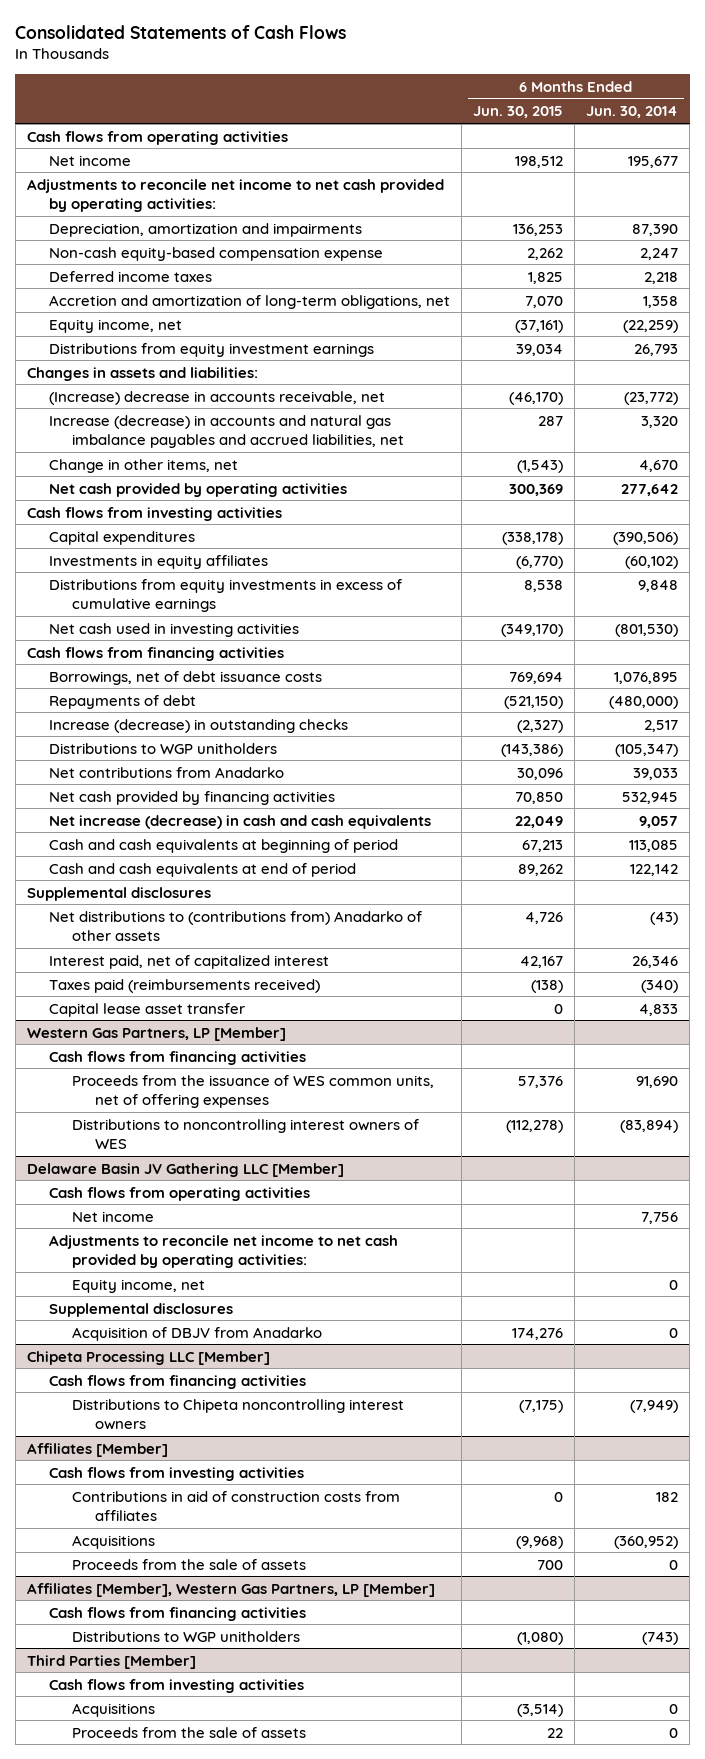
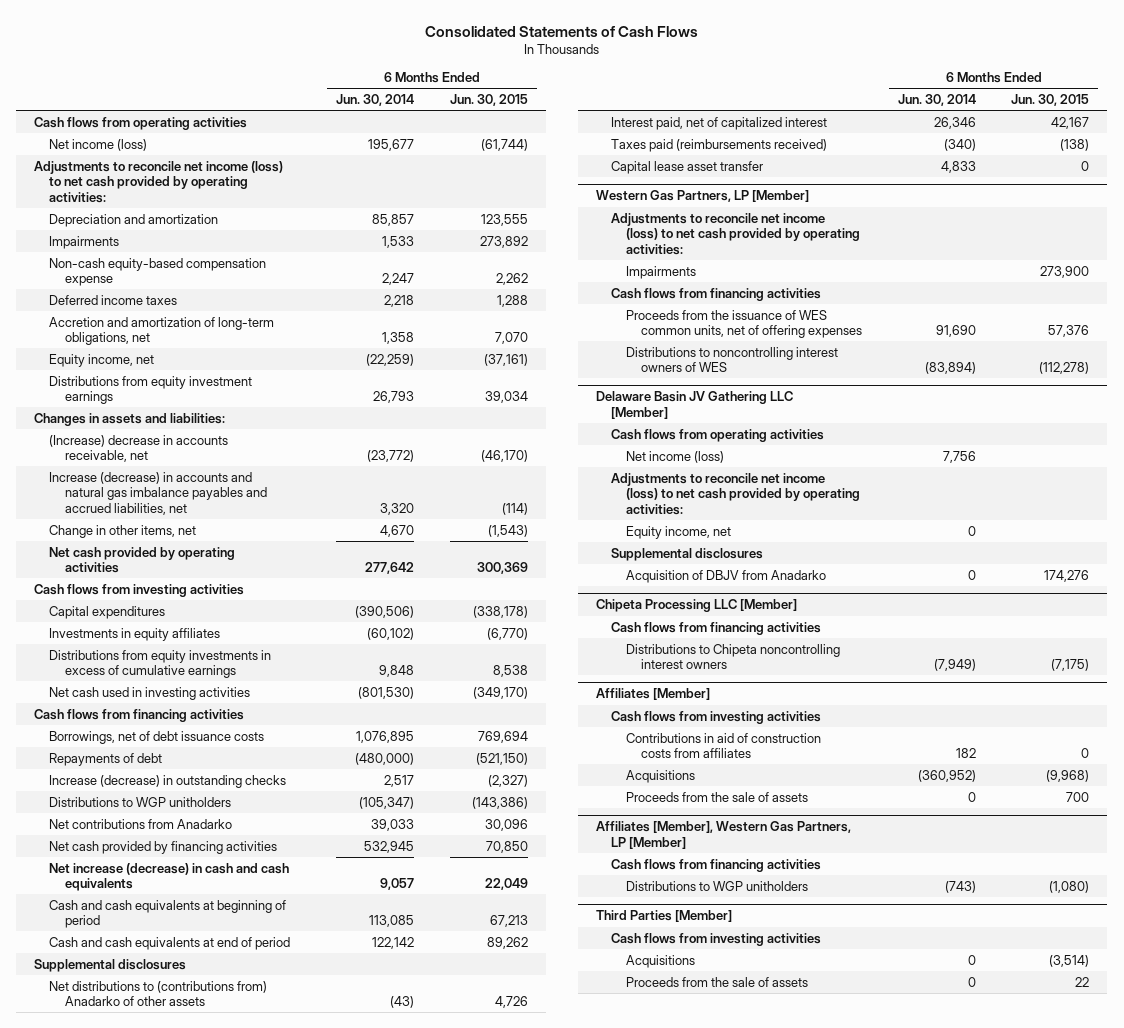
[49,154,132,166] Net income -> [49,138,148,151] Net income (loss)
[515,155,564,168] 198,512 -> [480,138,528,151] (61,744)
[26,178,444,212] Adjustments to reconcile net income to net cash provided by operating activities: -> [34,160,284,203] Adjustments to reconcile net income (loss) to net cash provided by operating activities:
[49,222,363,237] Depreciation, amortization and impairments -> [49,213,219,227] Depreciation and amortization
[513,223,564,236] 136,253 -> [480,213,528,226] 123,555
[632,223,679,236] 87,390 -> [372,213,415,226] 85,857
none -> [49,235,120,249] Impairments
[528,271,564,284] 1,825 -> [496,294,528,307] 1,288
[538,415,564,426] 287 -> [501,502,528,515] (114)
none -> [610,212,861,255] Adjustments to reconcile net income (loss) to net cash provided by operating activities:
none -> [626,265,697,279] Impairments
[72,1210,155,1222] Net income -> [626,450,725,463] Net income (loss)
[49,1234,399,1268] Adjustments to reconcile net income to net cash provided by operating activities: -> [610,472,861,515] Adjustments to reconcile net income (loss) to net cash provided by operating activities:

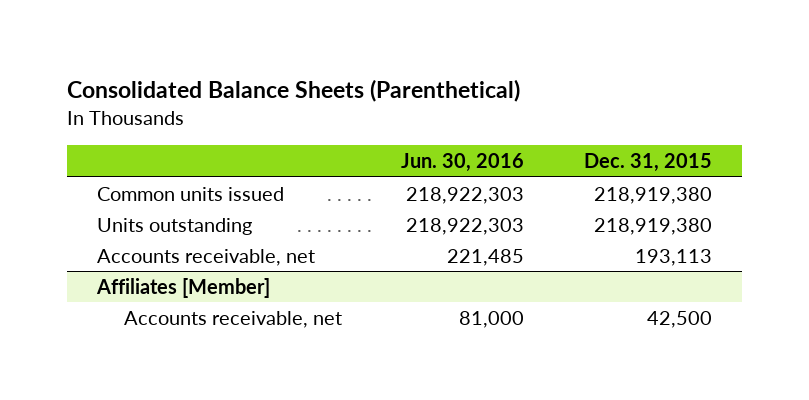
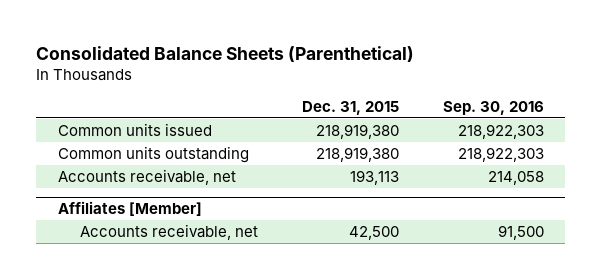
[401,153,525,173] Jun. 30, 2016 -> none
none -> [442,100,544,115] Sep. 30, 2016
[97,217,253,235] Units outstanding -> [58,145,250,163] Common units outstanding

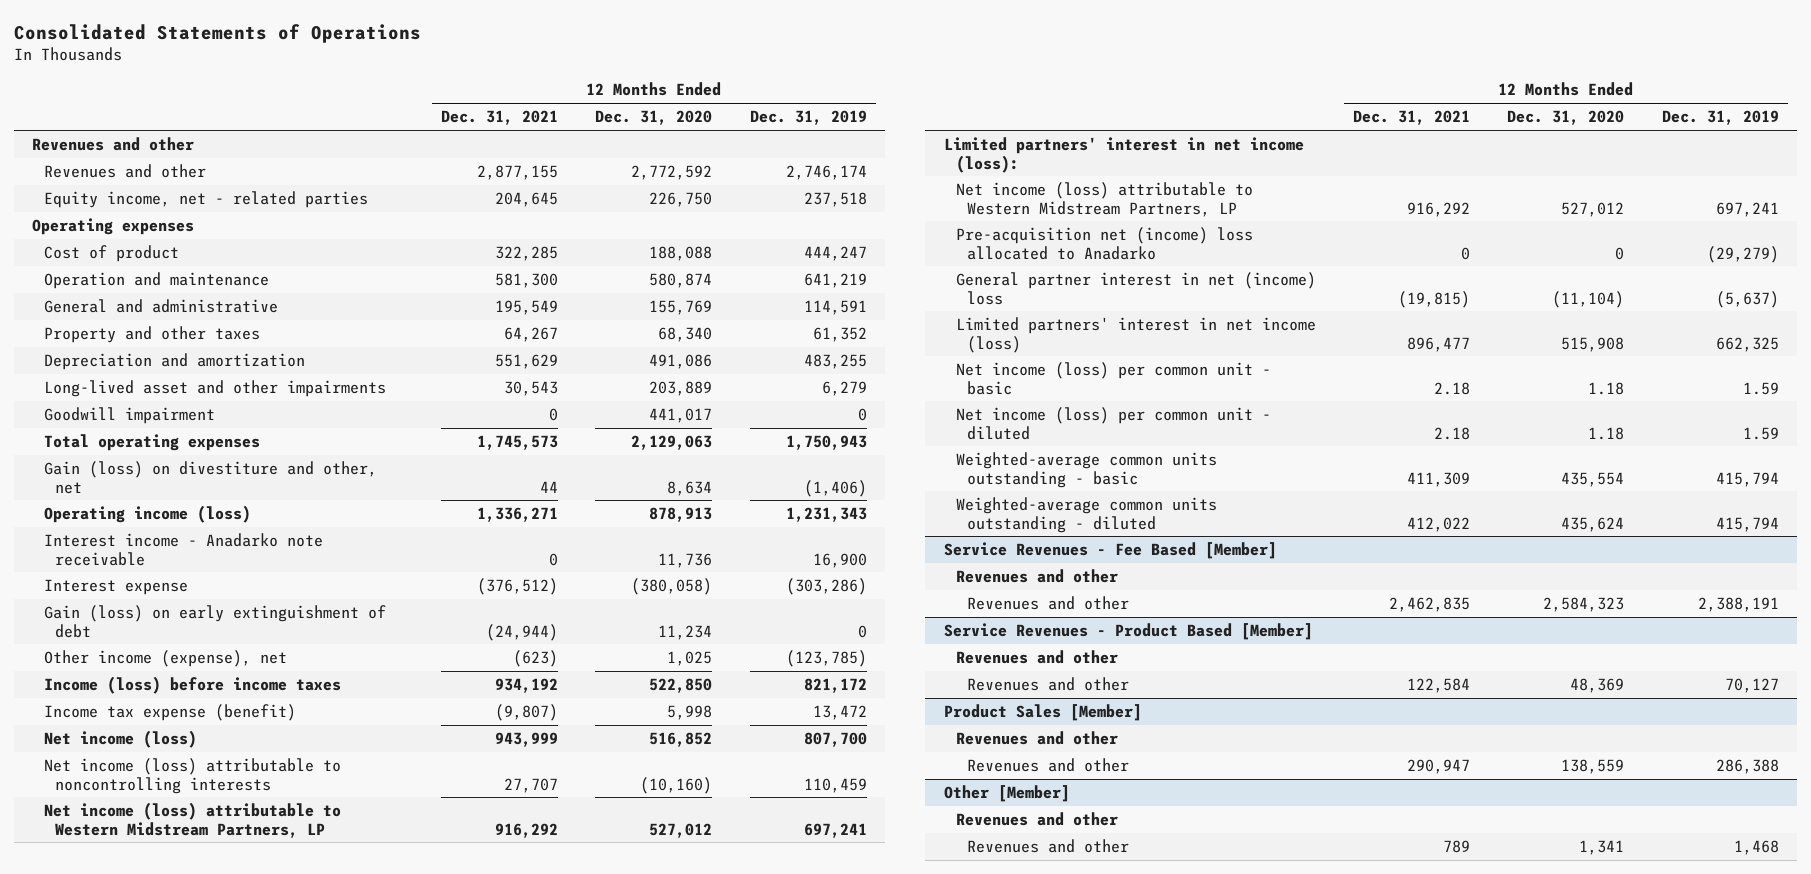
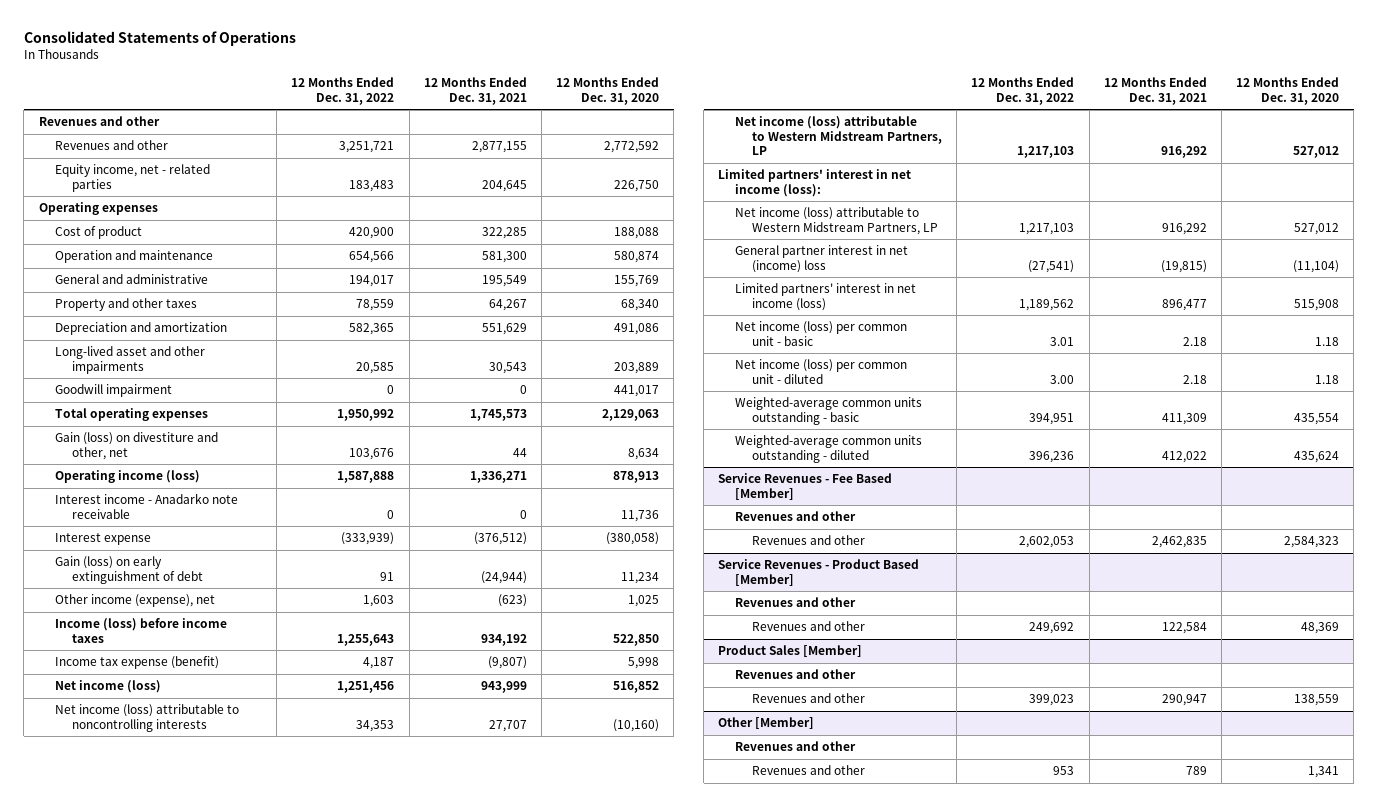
[749,110,867,126] Dec. 31, 2019 -> none
none -> [291,77,395,105] 12 Months Ended Dec. 31, 2022
[955,227,1253,260] Pre-acquisition net (income) loss allocated to Anadarko -> none

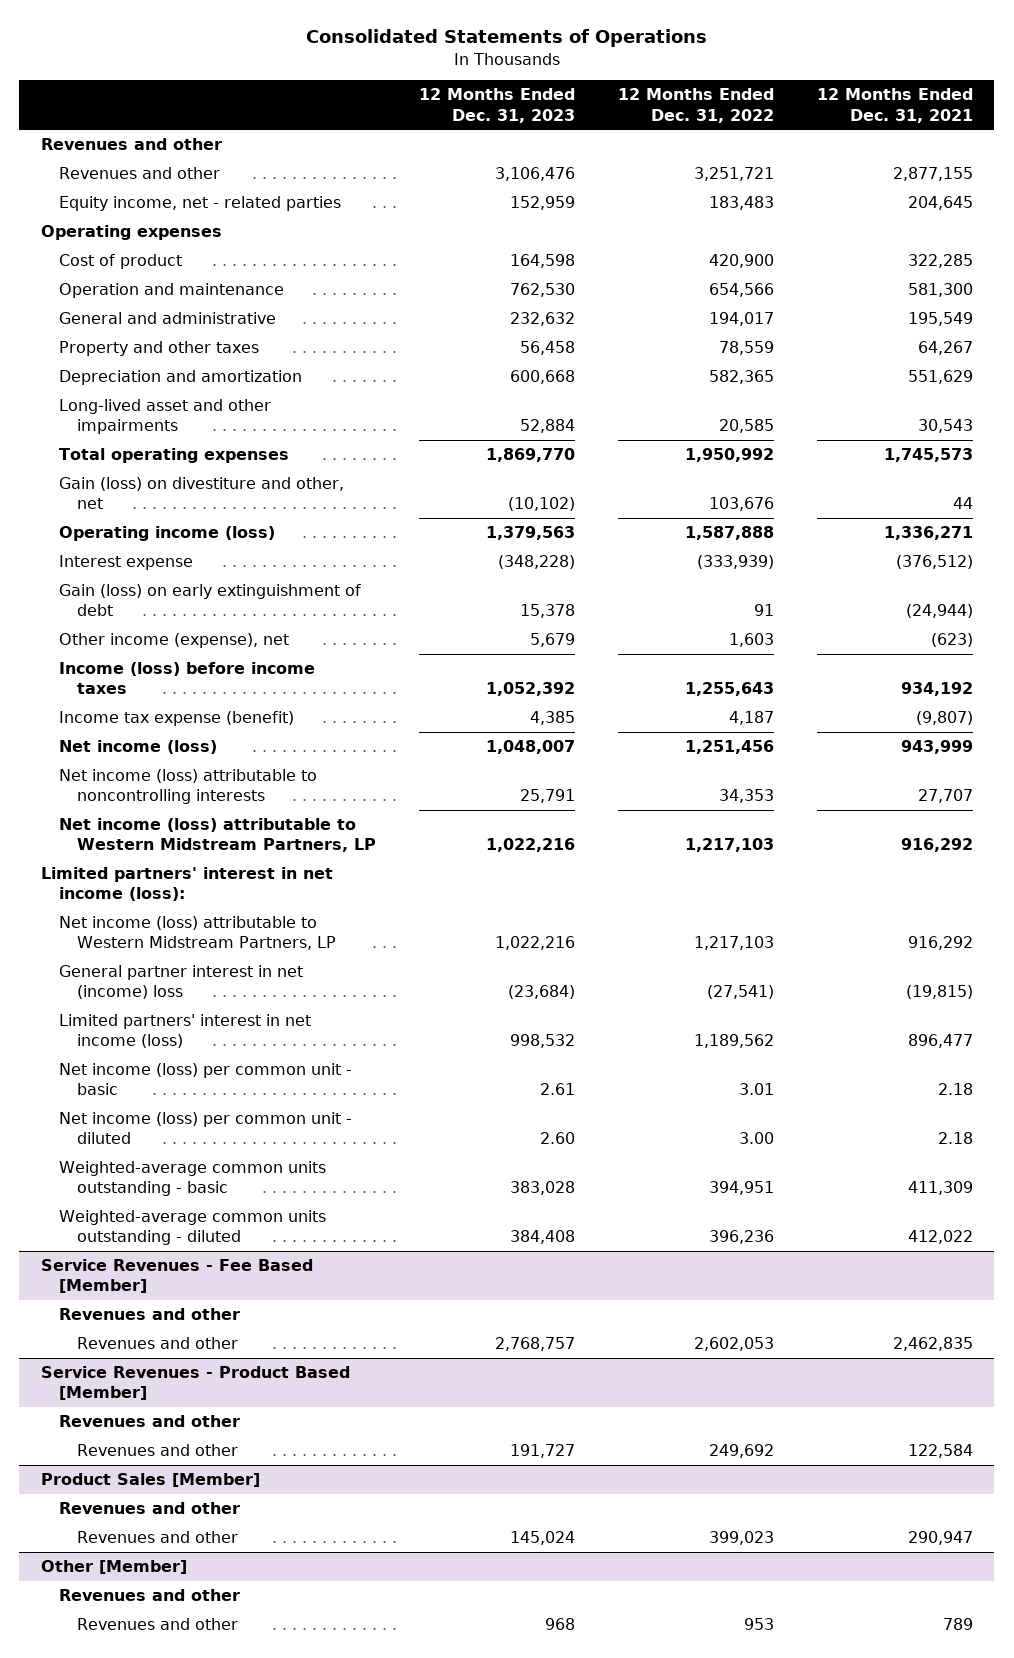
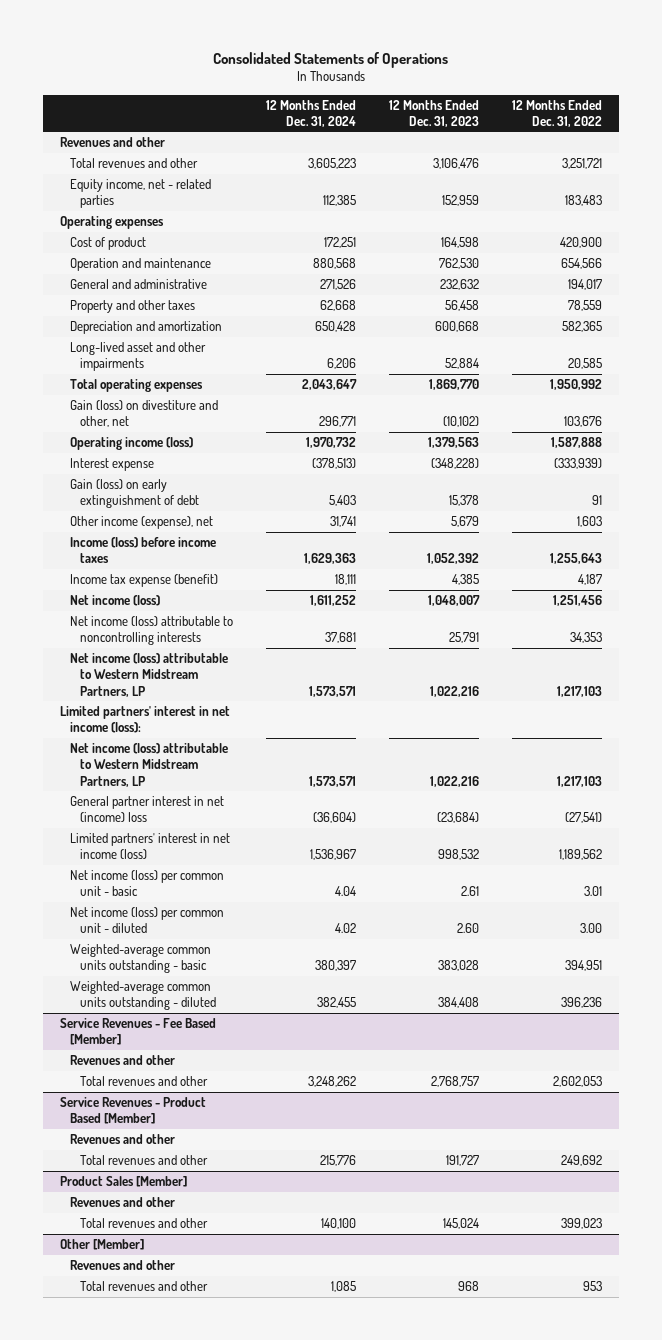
[816,88,973,123] 12 Months Ended Dec. 31, 2021 -> none
none -> [265,99,356,127] 12 Months Ended Dec. 31, 2024
[58,167,220,180] Revenues and other -> [69,158,198,169] Total revenues and other
[77,1337,239,1350] Revenues and other -> [79,1076,208,1087] Total revenues and other
[77,1444,239,1457] Revenues and other -> [79,1155,208,1166] Total revenues and other
[77,1531,239,1544] Revenues and other -> [79,1218,208,1229] Total revenues and other
[77,1618,239,1631] Revenues and other -> [79,1281,208,1292] Total revenues and other

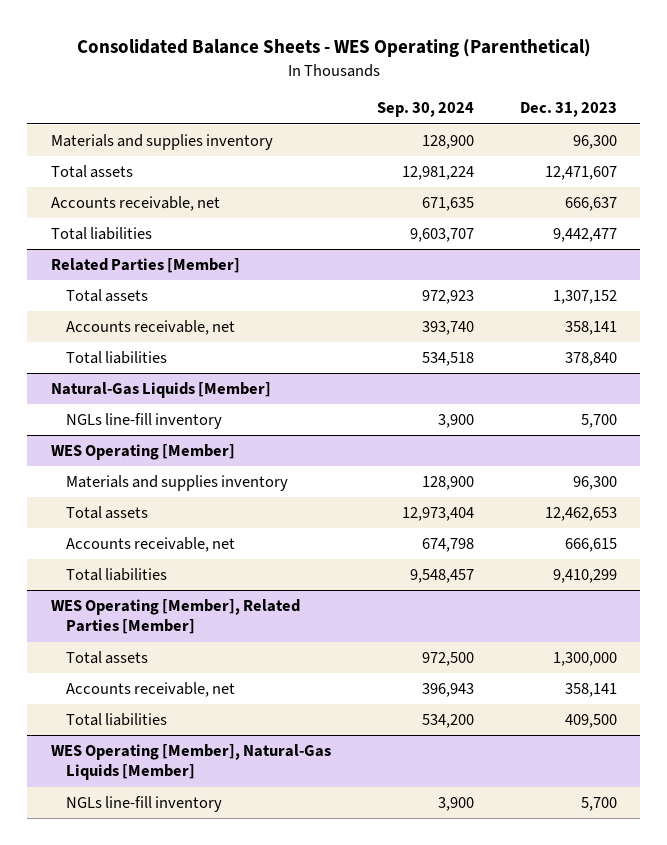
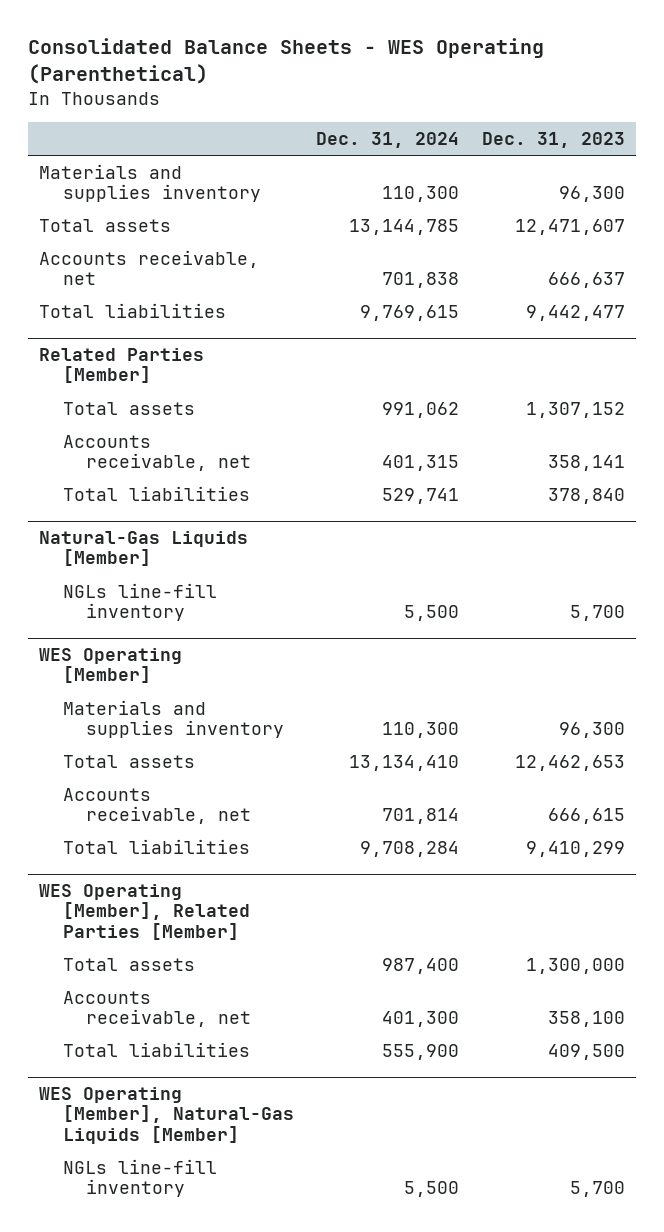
[376,102,474,118] Sep. 30, 2024 -> none
none -> [316,131,460,148] Dec. 31, 2024
[564,683,617,698] 358,141 -> [547,1011,625,1028] 358,100

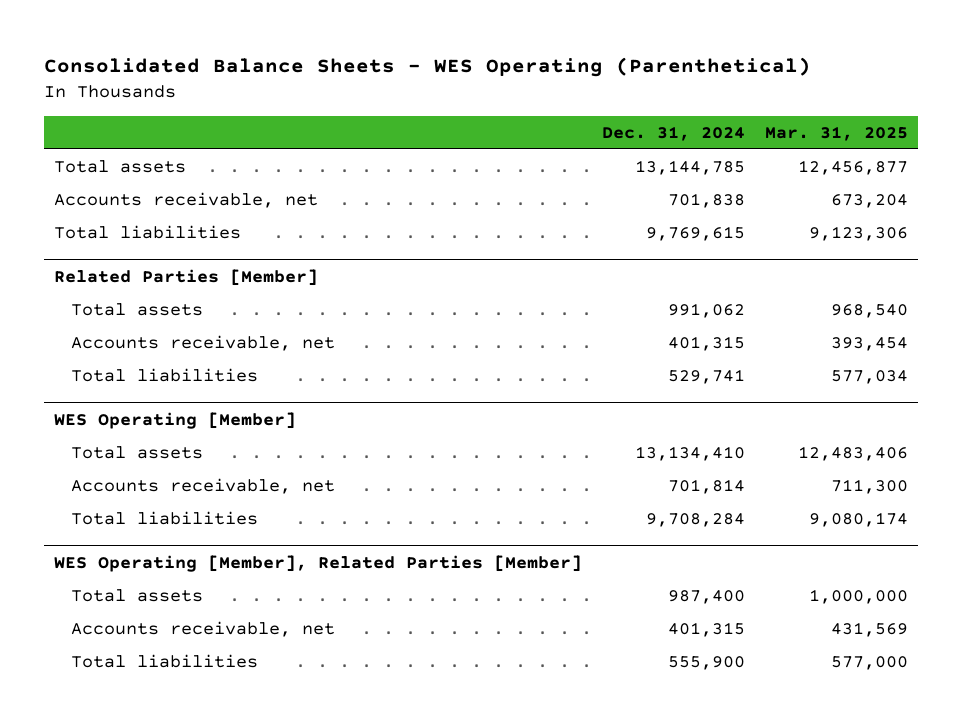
[481,131,625,148] Dec. 31, 2023 -> none
none -> [764,125,908,141] Mar. 31, 2025
[38,163,261,203] Materials and supplies inventory -> none
[38,531,248,567] Natural-Gas Liquids [Member] -> none
[62,582,217,622] NGLs line-fill inventory -> none
[62,699,285,739] Materials and supplies inventory -> none
[382,1011,460,1028] 401,300 -> [667,622,745,638] 401,315
[38,1087,294,1144] WES Operating [Member], Natural-Gas Liquids [Member] -> none
[62,1158,217,1198] NGLs line-fill inventory -> none

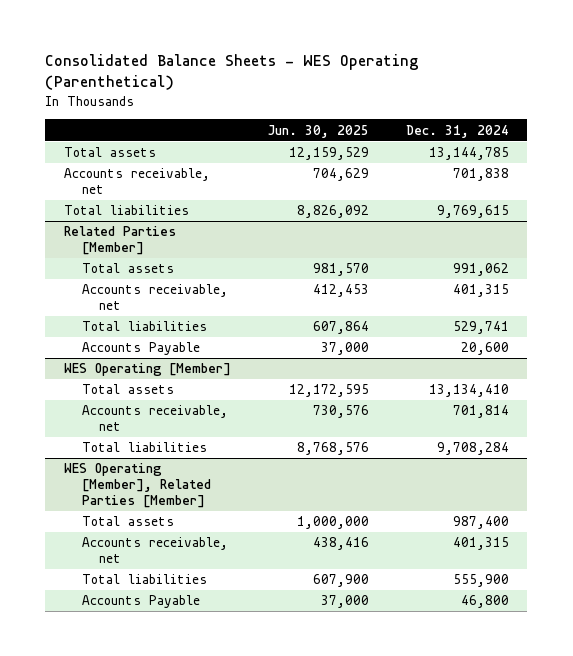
[764,125,908,141] Mar. 31, 2025 -> none
none -> [267,124,369,138] Jun. 30, 2025
none -> [81,342,200,356] Accounts Payable
none -> [81,595,200,609] Accounts Payable

